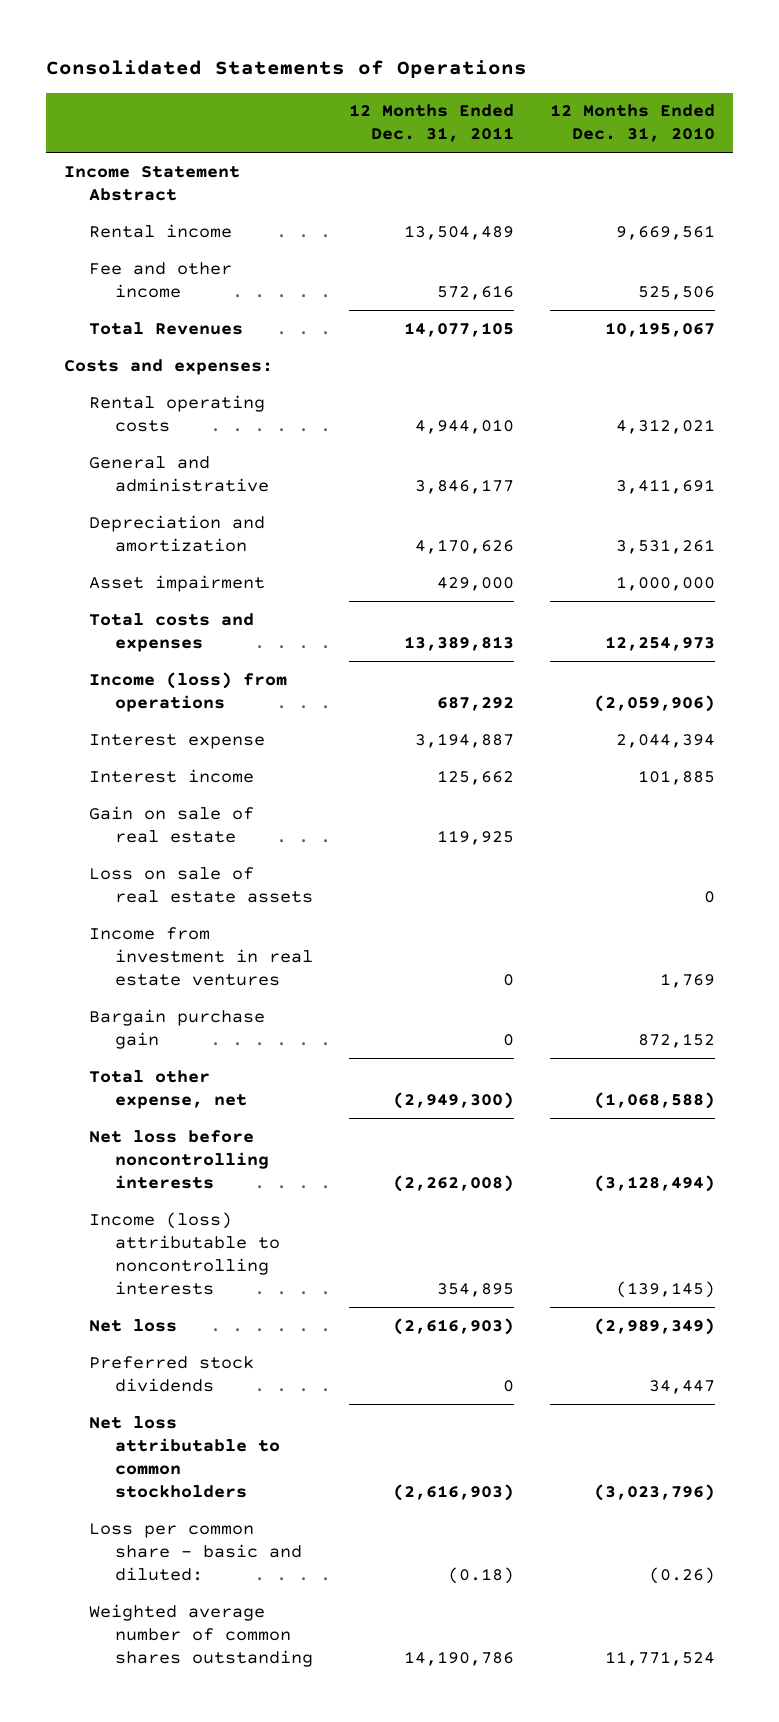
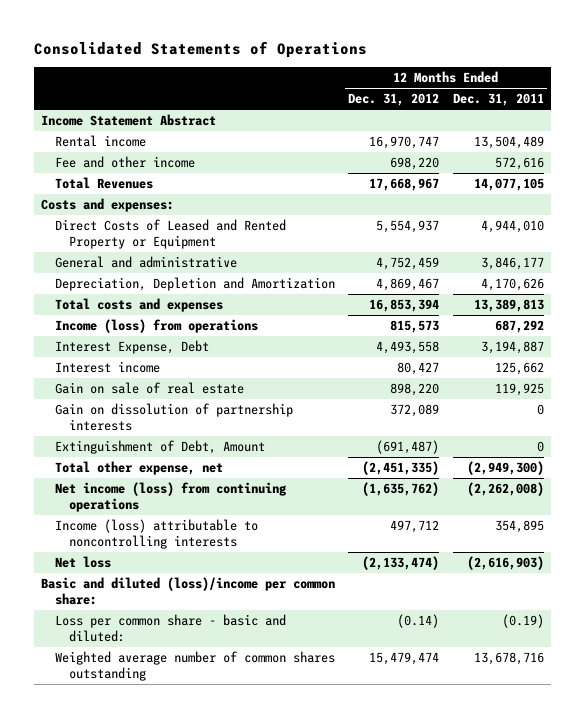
[550,104,716,143] 12 Months Ended Dec. 31, 2010 -> none
none -> [348,93,440,107] Dec. 31, 2012
[89,394,266,432] Rental operating costs -> [54,219,286,249] Direct Costs of Leased and Rented Property or Equipment
[89,574,266,592] Asset impairment -> none
[89,514,266,552] Depreciation and amortization -> [54,277,335,292] Depreciation, Depletion and Amortization
[89,733,266,749] Interest expense -> [54,340,209,355] Interest Expense, Debt
[89,866,313,903] Loss on sale of real estate assets -> none
[89,926,313,987] Income from investment in real estate ventures -> none
[89,1008,266,1049] Bargain purchase gain -> none
none -> [54,403,293,431] Gain on dissolution of partnership interests
none -> [54,440,265,455] Extinguishment of Debt, Amount
[89,1129,269,1190] Net loss before noncontrolling interests -> [54,482,287,512] Net income (loss) from continuing operations
[89,1355,255,1392] Preferred stock dividends -> none
[89,1415,280,1499] Net loss attributable to common stockholders -> none
none -> [40,577,335,605] Basic and diluted (loss)/income per common share:
[448,1567,515,1585] (0.18) -> [502,614,545,629] (0.19)
[404,1651,515,1667] 14,190,786 -> [474,652,545,666] 13,678,716

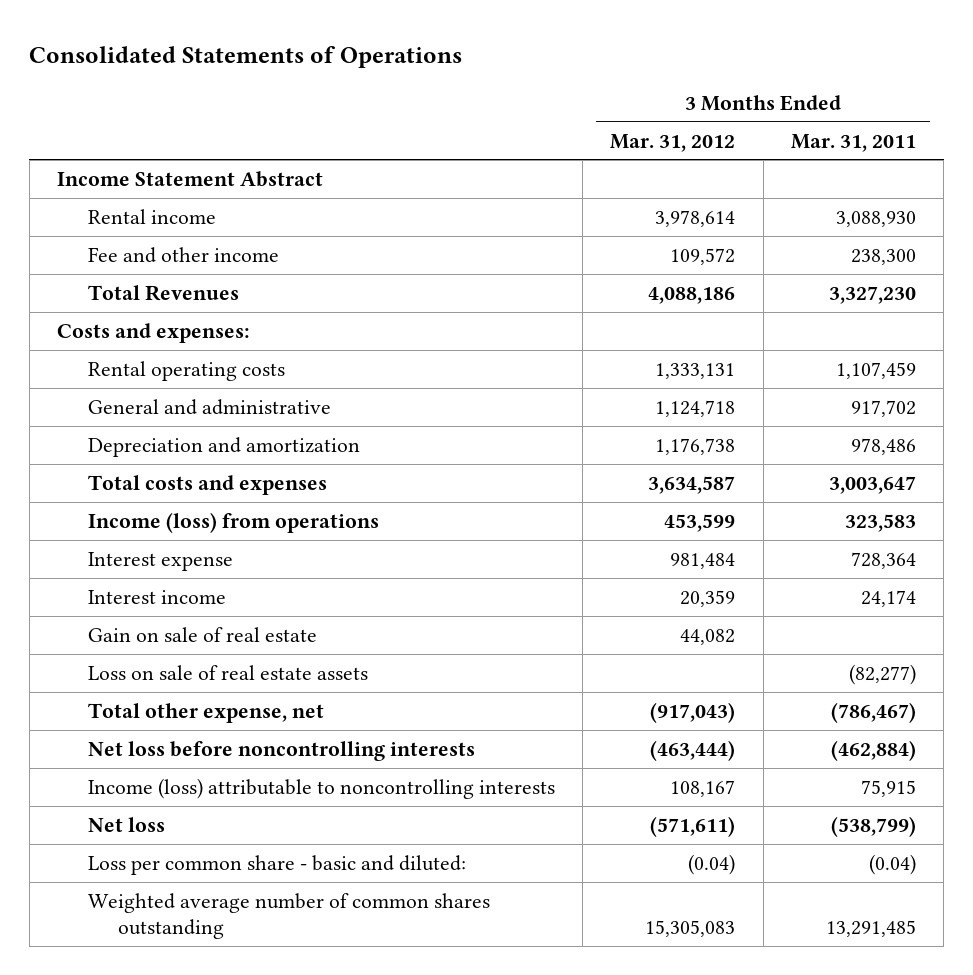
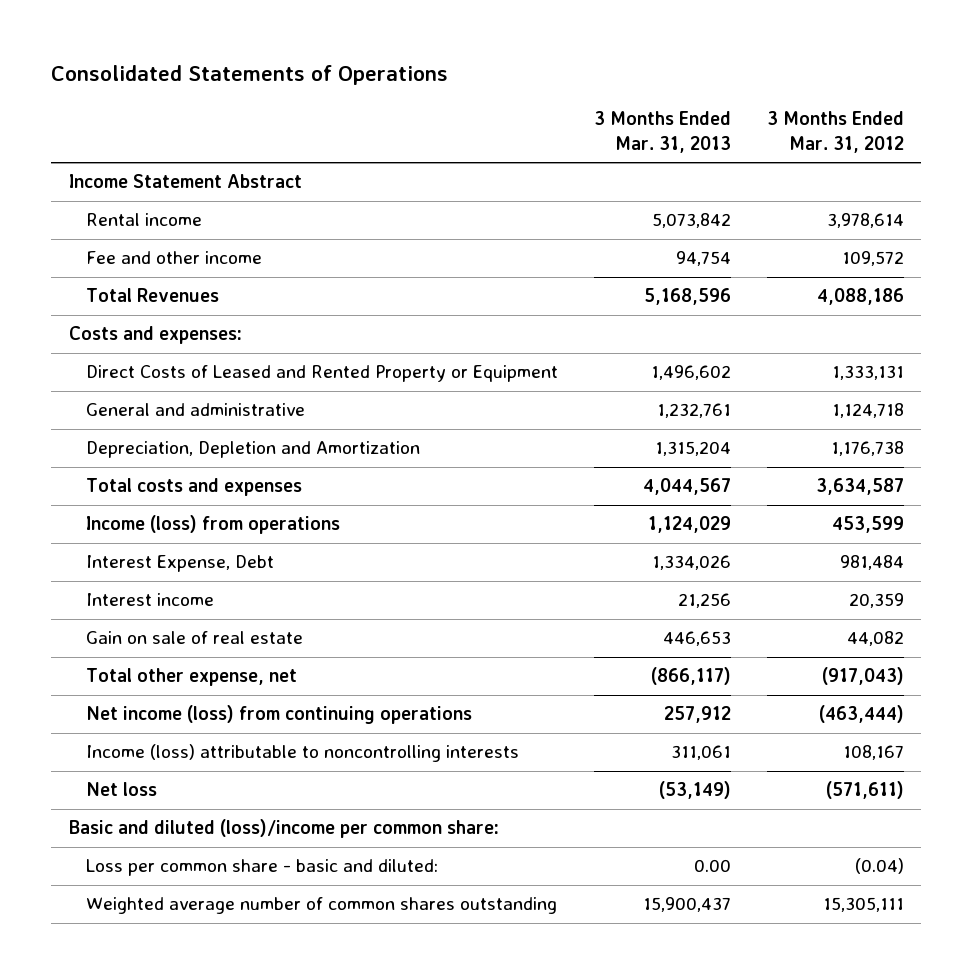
[791,133,917,152] Mar. 31, 2011 -> none
none -> [593,111,731,153] 3 Months Ended Mar. 31, 2013
[87,360,285,381] Rental operating costs -> [86,365,559,383] Direct Costs of Leased and Rented Property or Equipment
[87,436,360,457] Depreciation and amortization -> [86,441,421,459] Depreciation, Depletion and Amortization
[87,551,233,571] Interest expense -> [86,555,275,573] Interest Expense, Debt
[87,664,368,680] Loss on sale of real estate assets -> none
[87,740,475,761] Net loss before noncontrolling interests -> [86,705,473,725] Net income (loss) from continuing operations
none -> [69,819,500,839] Basic and diluted (loss)/income per common share:
[645,920,736,938] 15,305,083 -> [822,897,904,913] 15,305,111

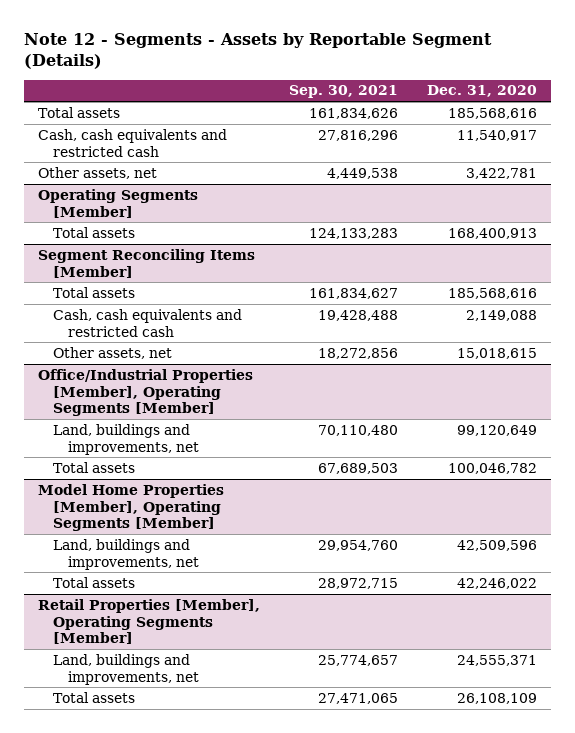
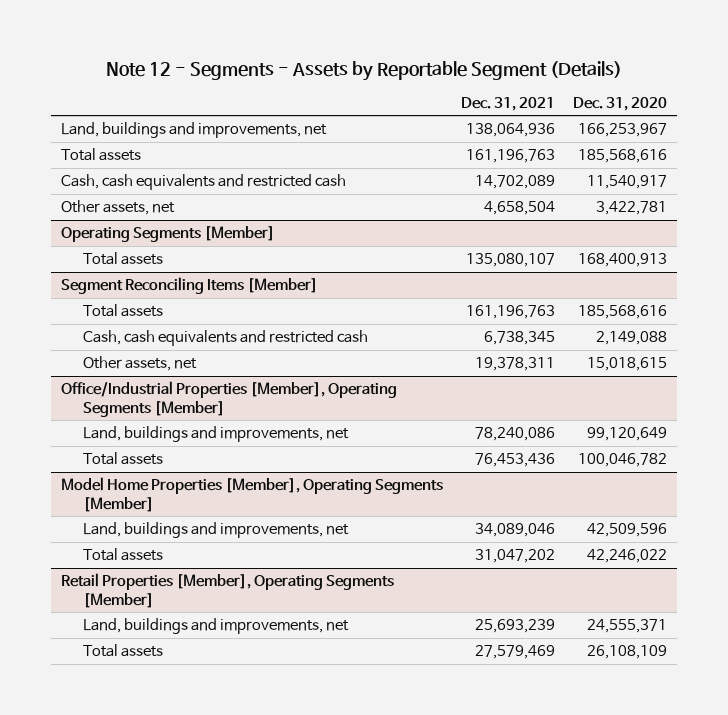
[289,85,399,99] Sep. 30, 2021 -> none
none -> [460,96,555,111] Dec. 31, 2021
none -> [60,122,327,139] Land, buildings and improvements, net

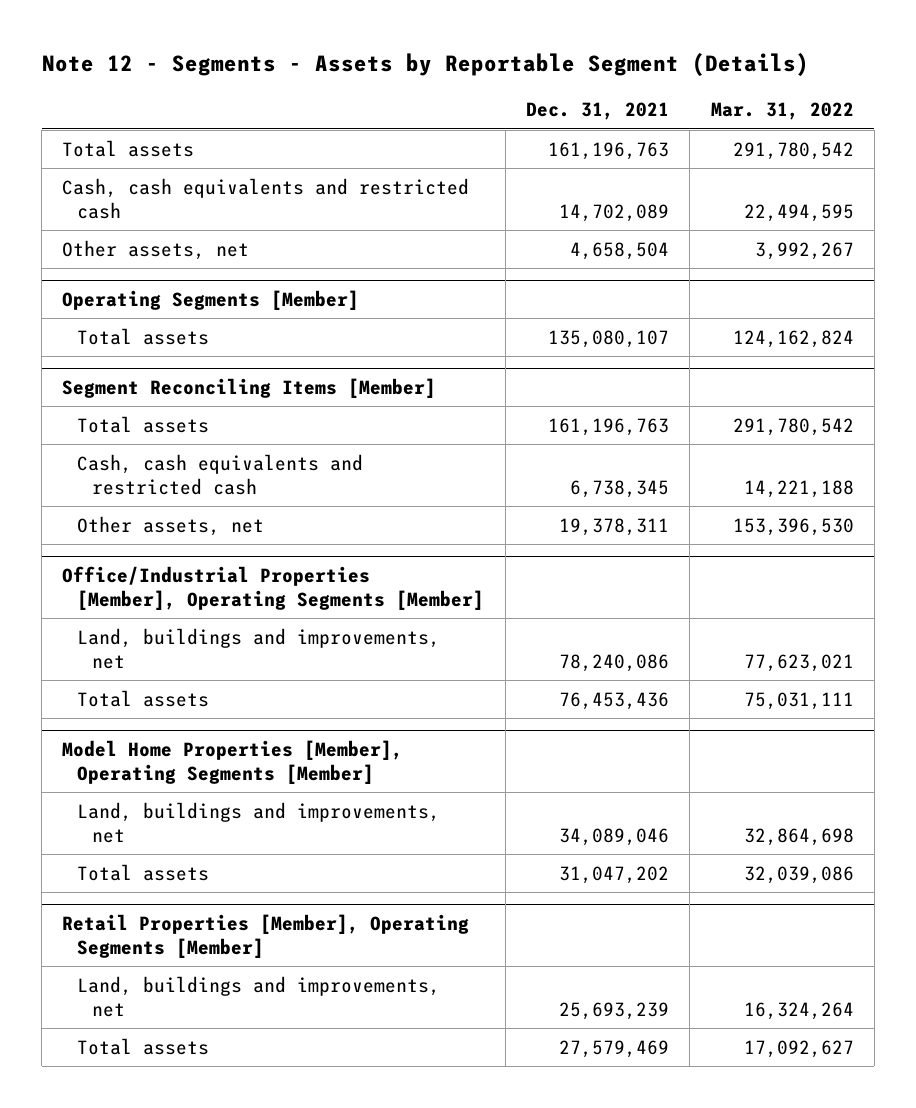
[573,96,668,111] Dec. 31, 2020 -> none
none -> [710,102,854,121] Mar. 31, 2022
[60,122,327,139] Land, buildings and improvements, net -> none

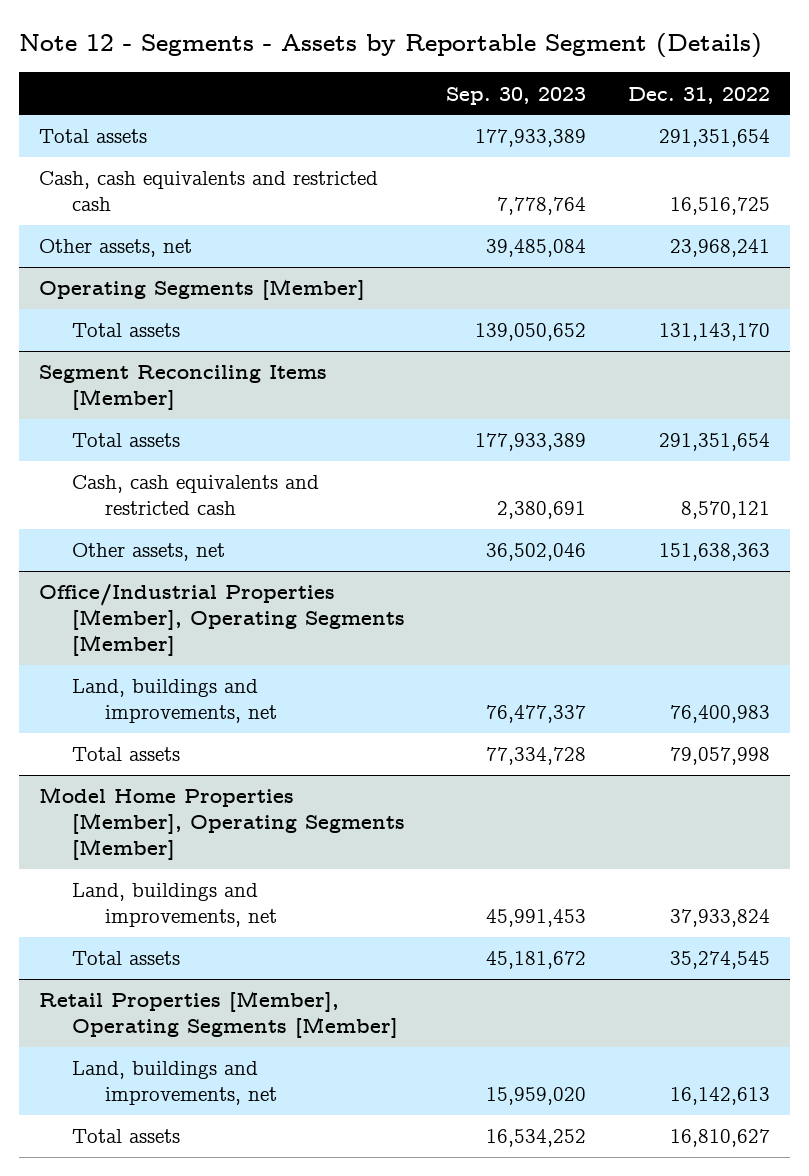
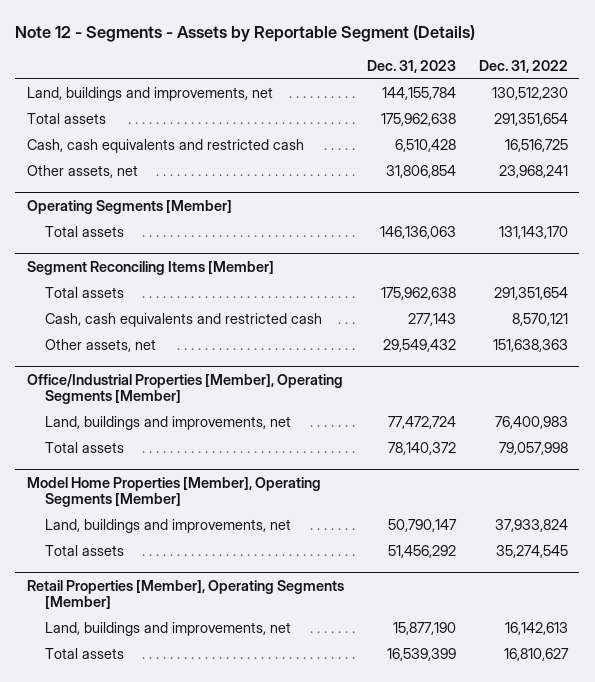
[446,86,587,105] Sep. 30, 2023 -> none
none -> [366,59,456,73] Dec. 31, 2023
none -> [26,87,273,102] Land, buildings and improvements, net

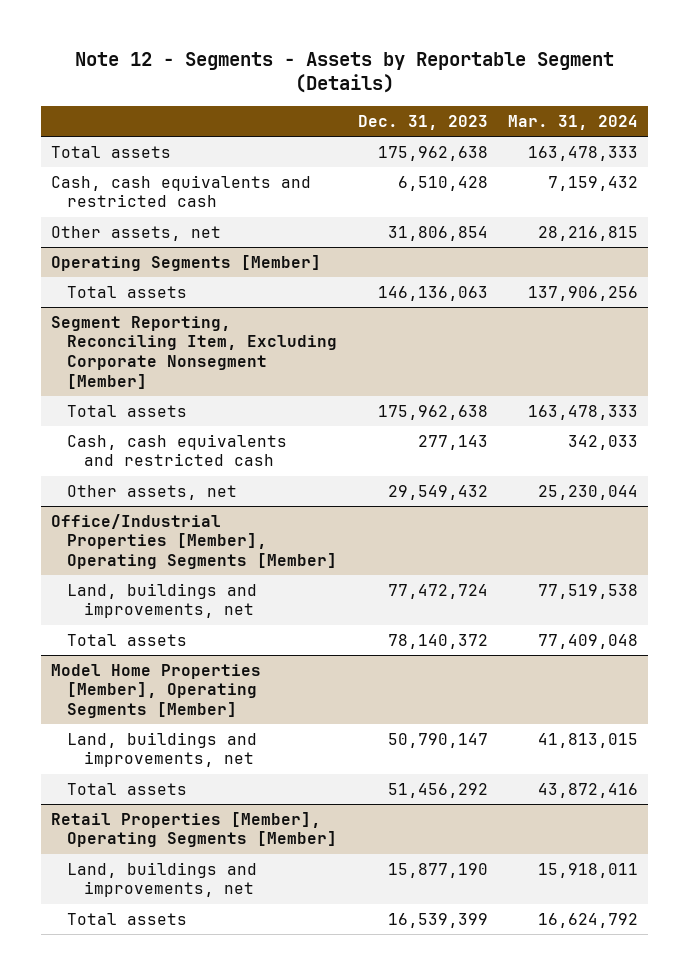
[478,59,568,73] Dec. 31, 2022 -> none
none -> [508,115,639,131] Mar. 31, 2024
[26,87,273,102] Land, buildings and improvements, net -> none
[26,260,274,275] Segment Reconciling Items [Member] -> [50,315,338,389] Segment Reporting, Reconciling Item, Excluding Corporate Nonsegment [Member]

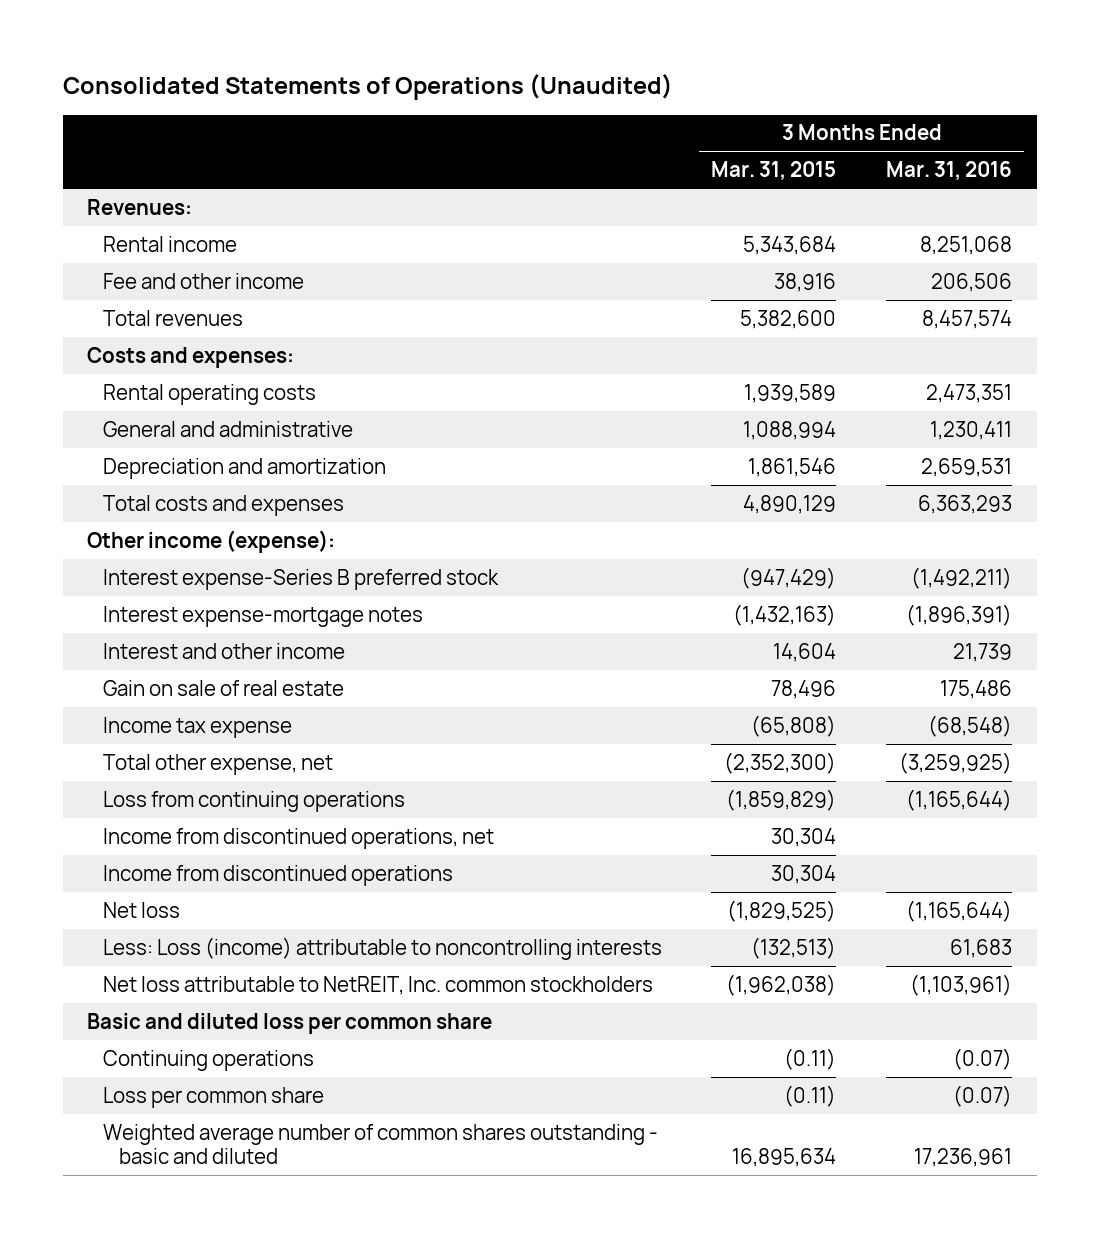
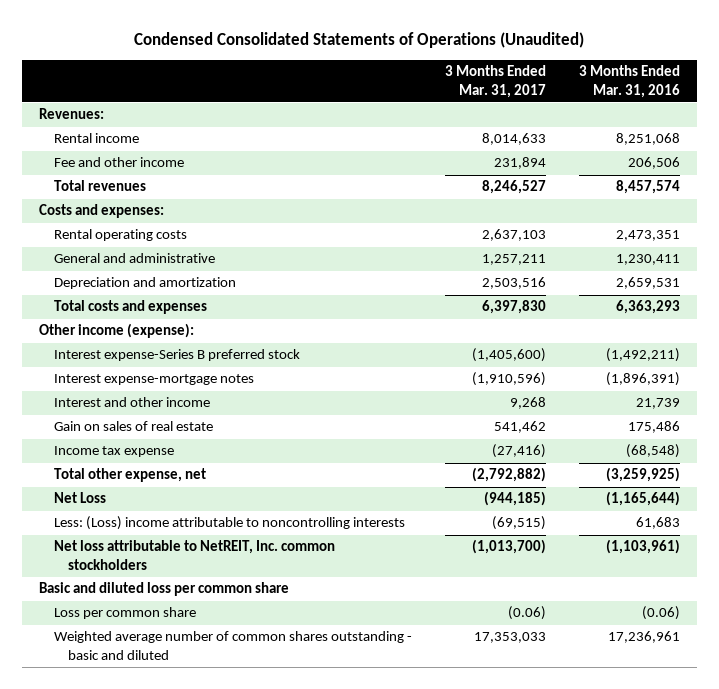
[62,74,673,101] Consolidated Statements of Operations (Unaudited) -> [134,31,585,48] Condensed Consolidated Statements of Operations (Unaudited)
[711,161,837,181] Mar. 31, 2015 -> none
none -> [444,64,546,98] 3 Months Ended Mar. 31, 2017
[102,679,344,696] Gain on sale of real estate -> [53,421,213,432] Gain on sales of real estate
[102,790,405,812] Loss from continuing operations -> none
[102,827,494,849] Income from discontinued operations, net -> none
[102,864,453,886] Income from discontinued operations -> none
[102,901,180,918] Net loss -> [53,492,106,504] Net Loss
[102,936,662,960] Less: Loss (income) attributable to noncontrolling interests -> [53,516,405,531] Less: (Loss) income attributable to noncontrolling interests
[102,1049,314,1071] Continuing operations -> none
[952,1084,1012,1107] (0.07) -> [641,606,680,621] (0.06)

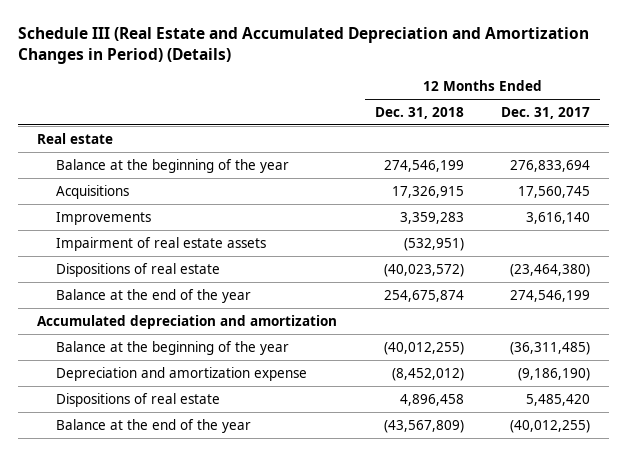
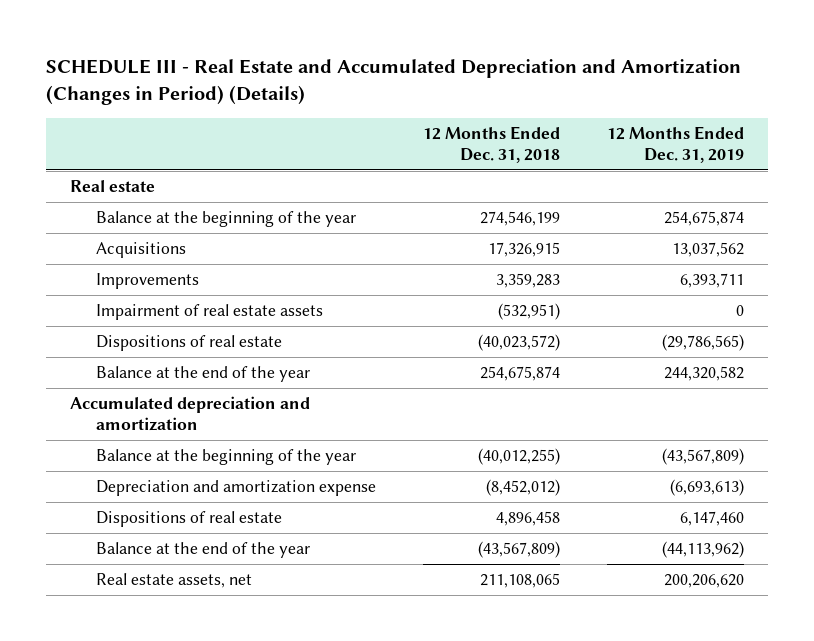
[18,27,590,65] Schedule III (Real Estate and Accumulated Depreciation and Amortization Changes in Period) (Details) -> [46,59,742,106] SCHEDULE III - Real Estate and Accumulated Depreciation and Amortization (Changes in Period) (Details)
[501,106,591,119] Dec. 31, 2017 -> none
none -> [607,125,745,163] 12 Months Ended Dec. 31, 2019
none -> [95,573,252,589] Real estate assets, net

